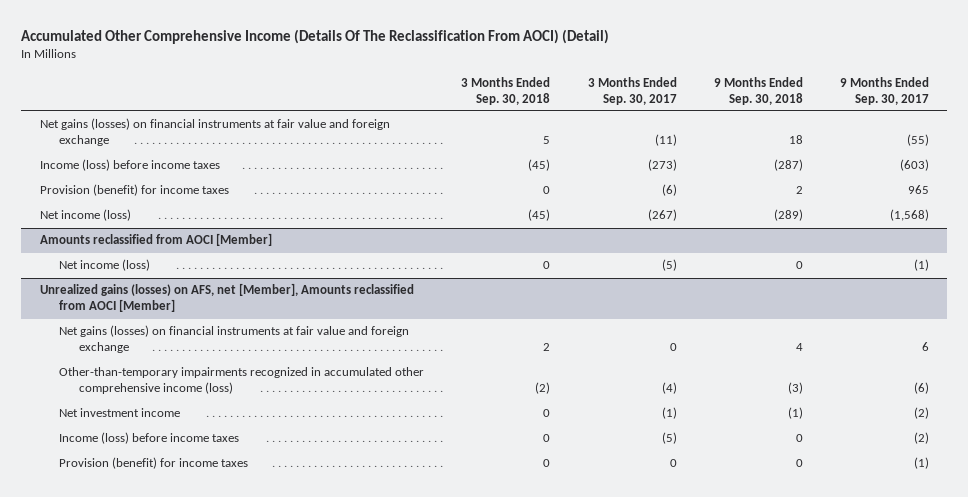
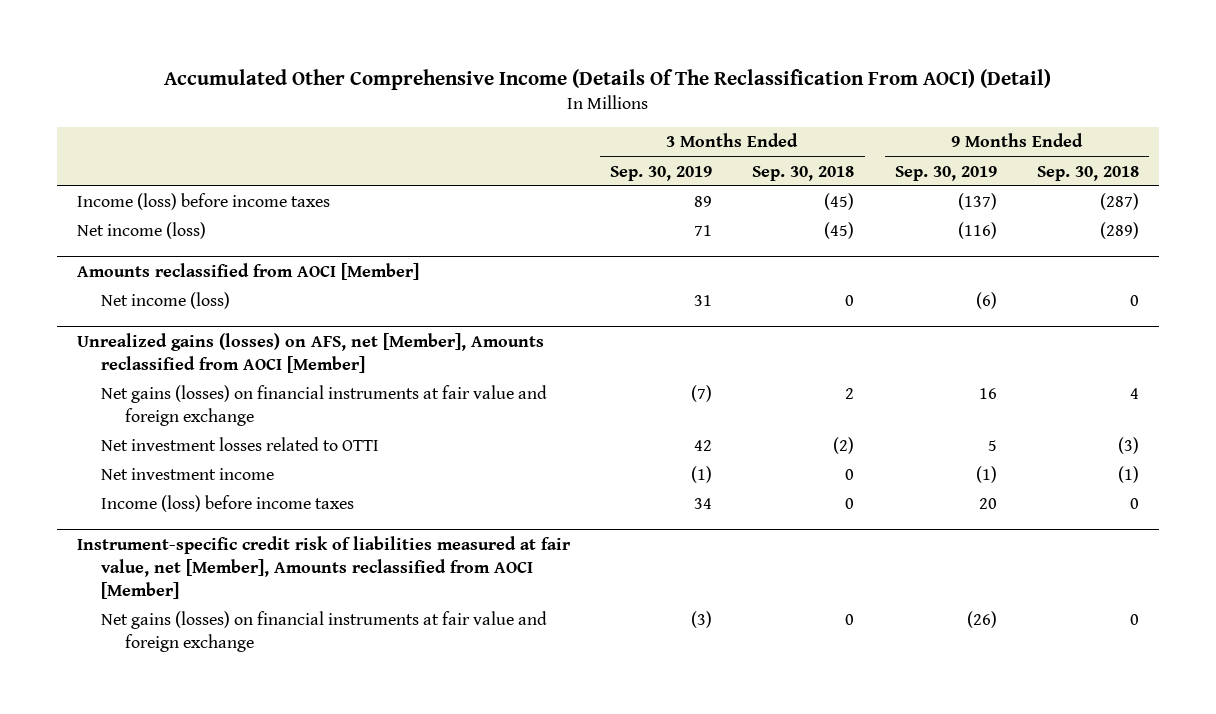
[587,76,677,105] 3 Months Ended Sep. 30, 2017 -> none
[839,76,929,105] 9 Months Ended Sep. 30, 2017 -> none
none -> [610,165,713,181] Sep. 30, 2019
none -> [894,165,997,181] Sep. 30, 2019
[39,118,390,147] Net gains (losses) on financial instruments at fair value and foreign exchange -> none
[39,184,229,197] Provision (benefit) for income taxes -> none
[59,367,425,395] Other-than-temporary impairments recognized in accumulated other comprehensive income (loss) -> [100,437,379,452] Net investment losses related to OTTI
[59,457,249,470] Provision (benefit) for income taxes -> none
none -> [76,535,571,599] Instrument-specific credit risk of liabilities measured at fair value, net [Member], Amounts reclassified from AOCI [Member]
none -> [100,611,547,653] Net gains (losses) on financial instruments at fair value and foreign exchange

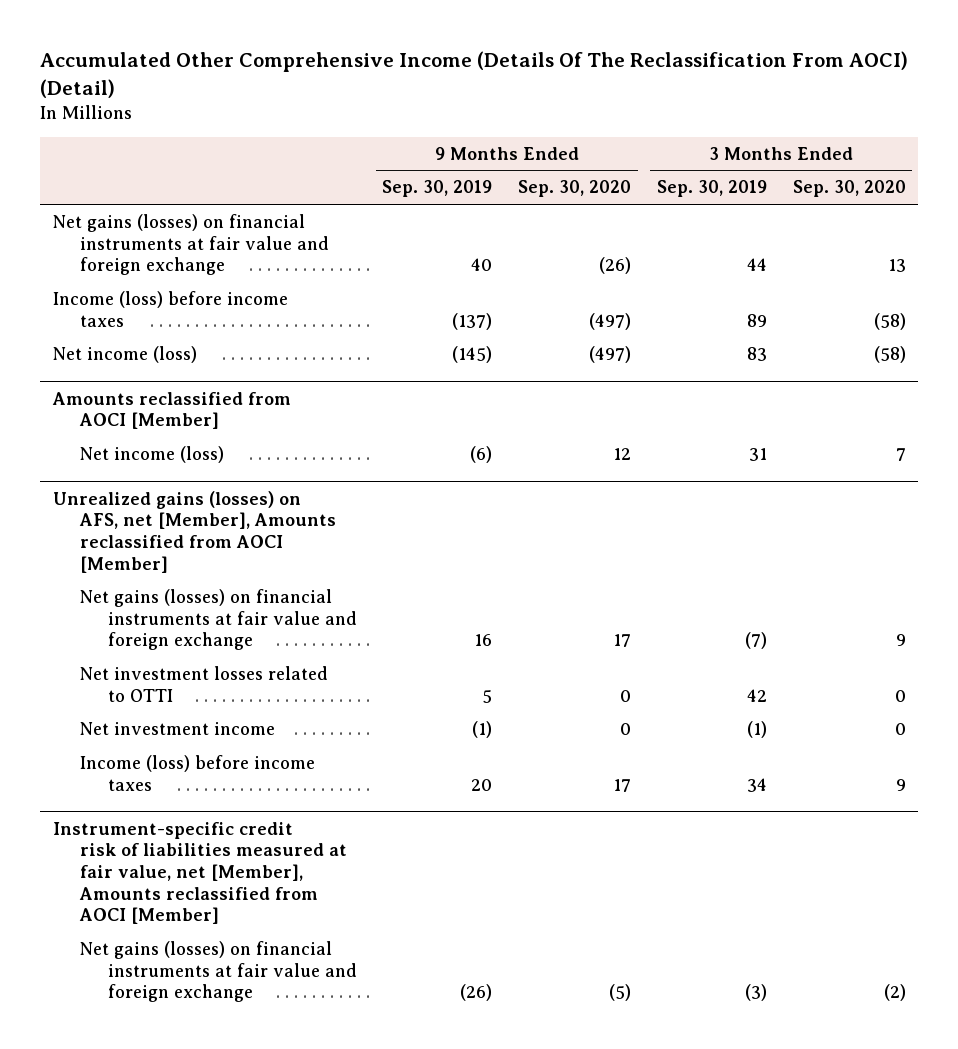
[752,165,855,181] Sep. 30, 2018 -> none
[1037,165,1140,181] Sep. 30, 2018 -> none
none -> [518,180,632,198] Sep. 30, 2020
none -> [792,180,906,198] Sep. 30, 2020
none -> [52,213,330,276] Net gains (losses) on financial instruments at fair value and foreign exchange
[694,225,713,237] 71 -> [746,346,767,361] 83
[957,222,997,240] (116) -> [452,345,493,363] (145)

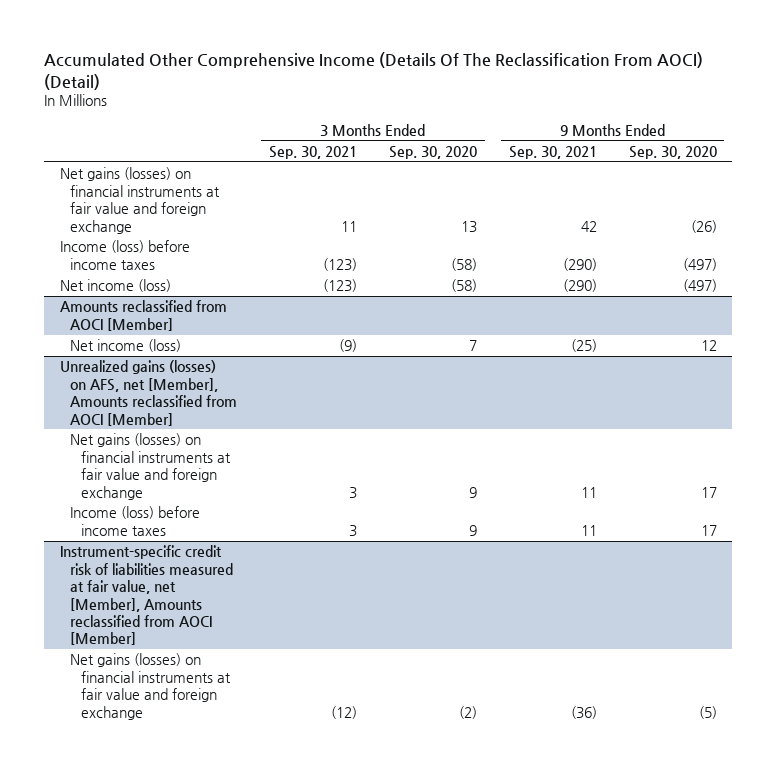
[382,180,493,198] Sep. 30, 2019 -> none
[656,180,767,198] Sep. 30, 2019 -> none
none -> [269,145,358,159] Sep. 30, 2021
none -> [508,145,597,159] Sep. 30, 2021
[80,665,329,702] Net investment losses related to OTTI -> none
[80,721,276,735] Net investment income -> none

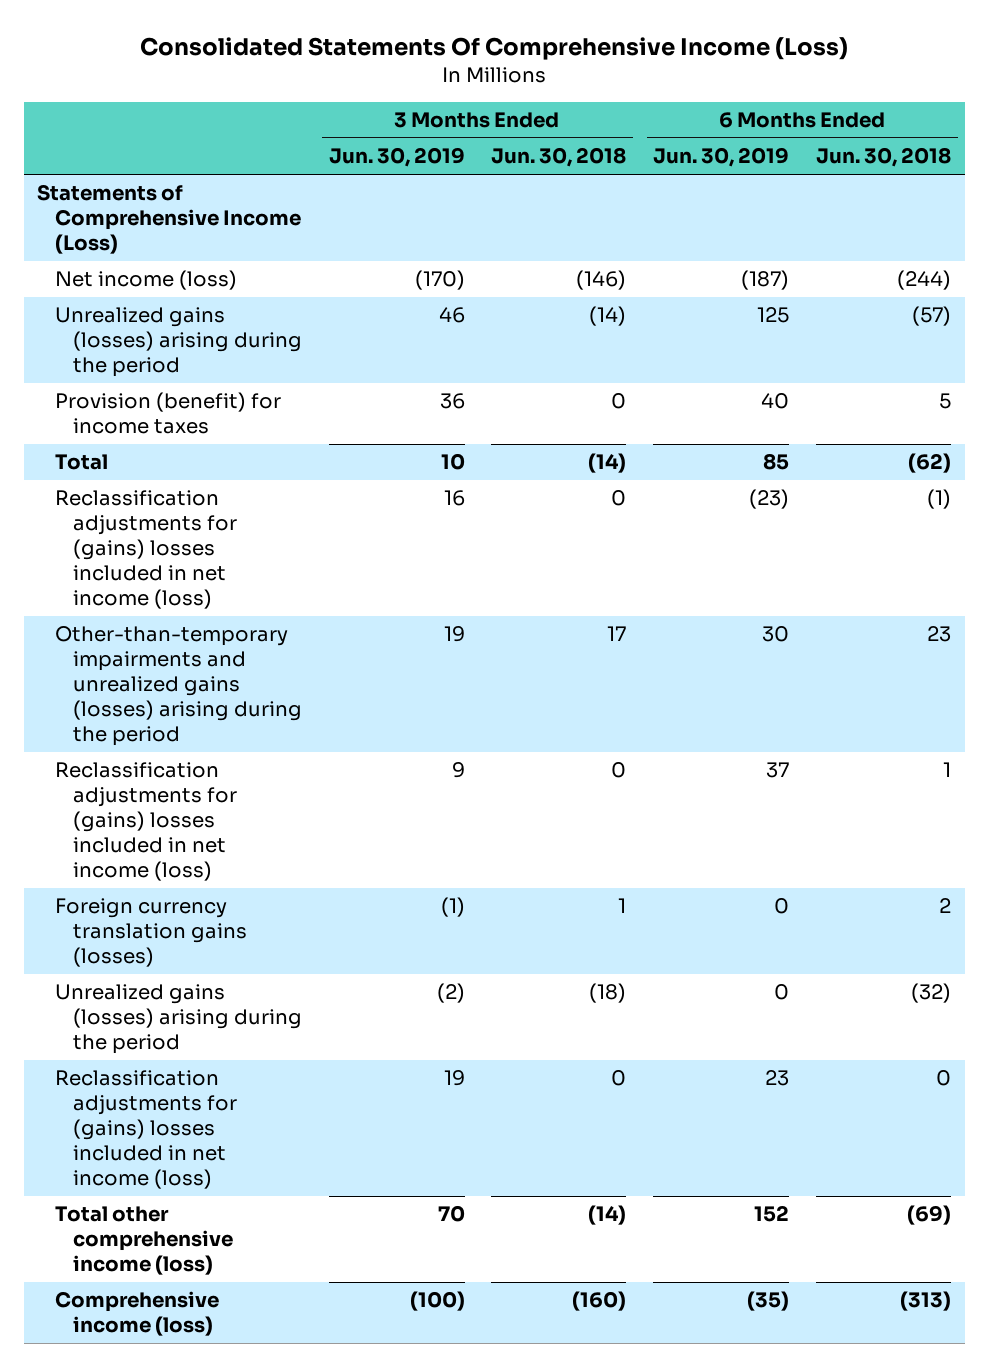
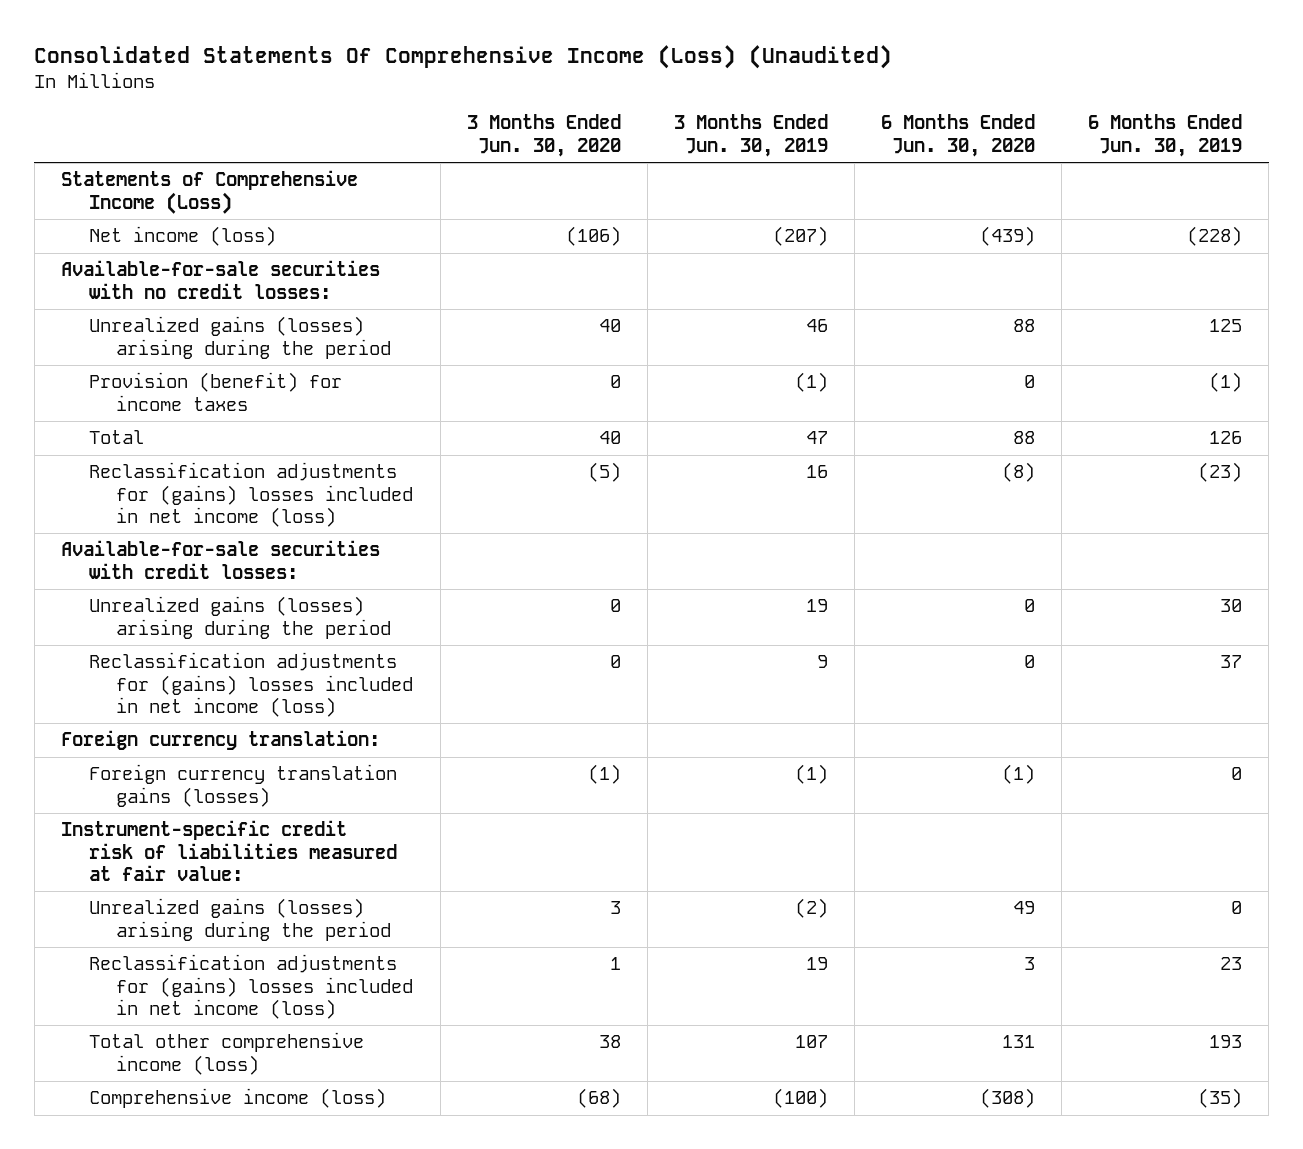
[140,36,849,60] Consolidated Statements Of Comprehensive Income (Loss) -> [34,44,893,69] Consolidated Statements Of Comprehensive Income (Loss) (Unaudited)
[491,147,627,168] Jun. 30, 2018 -> none
[816,147,952,168] Jun. 30, 2018 -> none
none -> [466,114,621,157] 3 Months Ended Jun. 30, 2020
none -> [881,114,1036,157] 6 Months Ended Jun. 30, 2020
[414,270,465,291] (170) -> [772,226,828,247] (207)
[741,270,790,291] (187) -> [1187,226,1243,247] (228)
none -> [60,260,380,299] Available-for-sale securities with no credit losses:
[439,393,465,410] 36 -> [794,372,828,393] (1)
[761,393,790,410] 40 -> [1209,372,1243,393] (1)
[440,453,465,471] 10 -> [805,431,828,445] 47
[763,453,790,471] 85 -> [1209,431,1243,445] 126
none -> [60,540,380,579] Available-for-sale securities with credit losses:
[55,626,302,746] Other-than-temporary impairments and unrealized gains (losses) arising during the period -> [88,596,392,639] Unrealized gains (losses) arising during the period
none -> [60,730,380,751] Foreign currency translation:
none -> [60,820,397,882] Instrument-specific credit risk of liabilities measured at fair value:
[437,1205,465,1223] 70 -> [794,1035,828,1049] 107
[754,1205,790,1223] 152 -> [1209,1035,1243,1049] 193

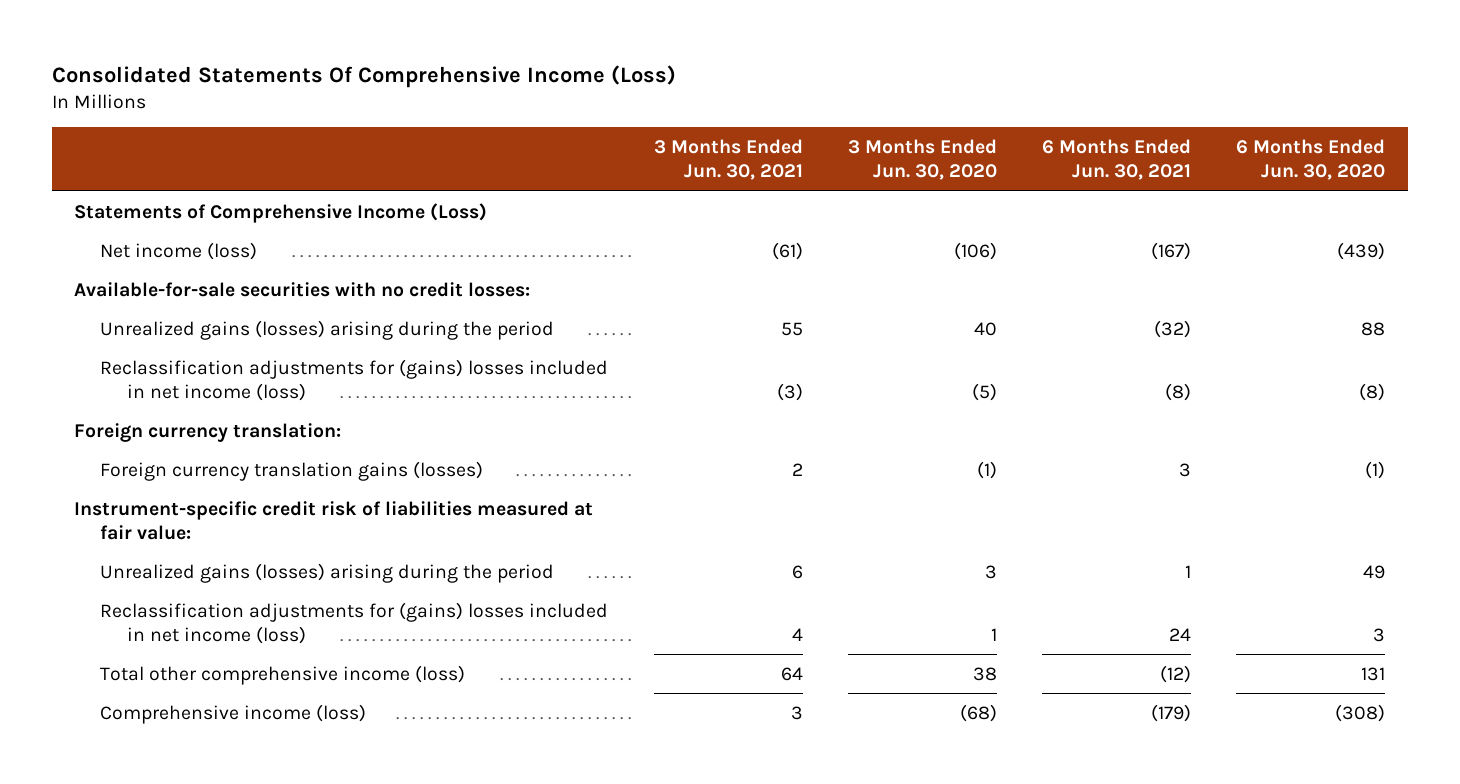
[34,44,893,69] Consolidated Statements Of Comprehensive Income (Loss) (Unaudited) -> [51,64,676,88] Consolidated Statements Of Comprehensive Income (Loss)
[673,114,828,157] 3 Months Ended Jun. 30, 2019 -> none
[1088,114,1243,157] 6 Months Ended Jun. 30, 2019 -> none
none -> [653,138,803,180] 3 Months Ended Jun. 30, 2021
none -> [1042,138,1192,180] 6 Months Ended Jun. 30, 2021
[88,372,342,411] Provision (benefit) for income taxes -> none
[88,430,144,445] Total -> none
[60,540,380,579] Available-for-sale securities with credit losses: -> none
[88,596,392,639] Unrealized gains (losses) arising during the period -> none
[88,652,414,718] Reclassification adjustments for (gains) losses included in net income (loss) -> none

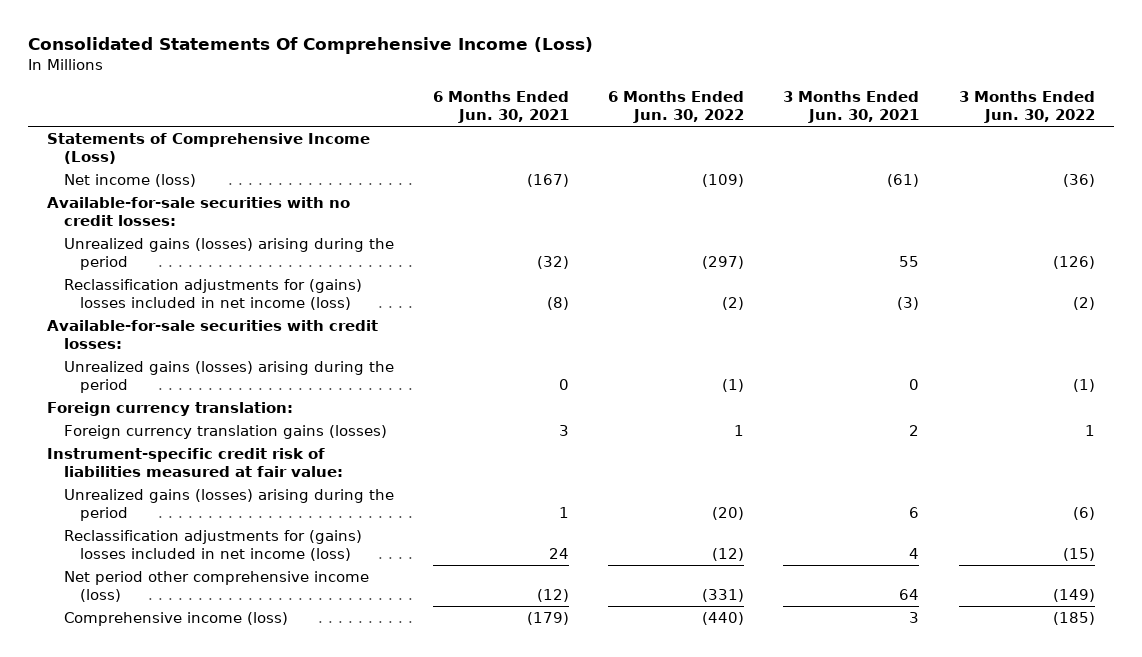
[847,138,997,180] 3 Months Ended Jun. 30, 2020 -> none
[1236,138,1386,180] 6 Months Ended Jun. 30, 2020 -> none
none -> [608,90,745,124] 6 Months Ended Jun. 30, 2022
none -> [958,90,1095,124] 3 Months Ended Jun. 30, 2022
none -> [47,319,379,350] Available-for-sale securities with credit losses:
none -> [63,360,394,394] Unrealized gains (losses) arising during the period
[100,664,466,685] Total other comprehensive income (loss) -> [63,570,369,603] Net period other comprehensive income (loss)

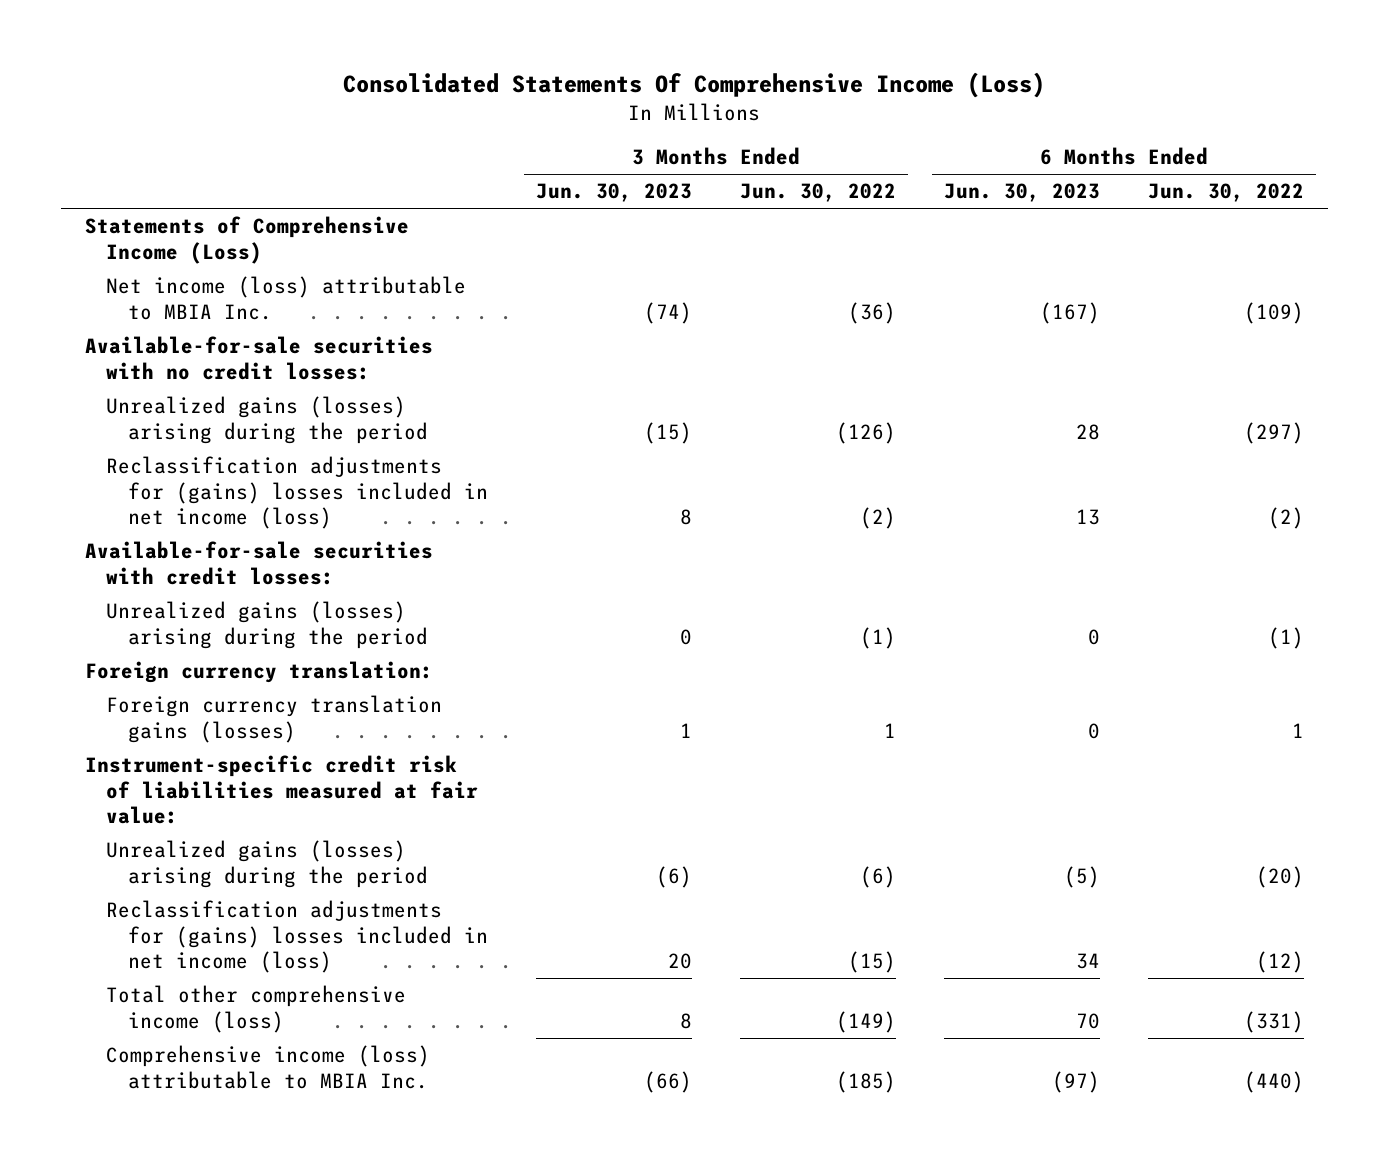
[432,90,569,124] 6 Months Ended Jun. 30, 2021 -> none
[783,90,920,124] 3 Months Ended Jun. 30, 2021 -> none
none -> [536,183,693,203] Jun. 30, 2023
none -> [943,183,1100,203] Jun. 30, 2023
[63,173,196,187] Net income (loss) -> [106,276,467,320] Net income (loss) attributable to MBIA Inc.
[63,570,369,603] Net period other comprehensive income (loss) -> [106,985,407,1033] Total other comprehensive income (loss)
[63,611,288,626] Comprehensive income (loss) -> [106,1045,431,1089] Comprehensive income (loss) attributable to MBIA Inc.

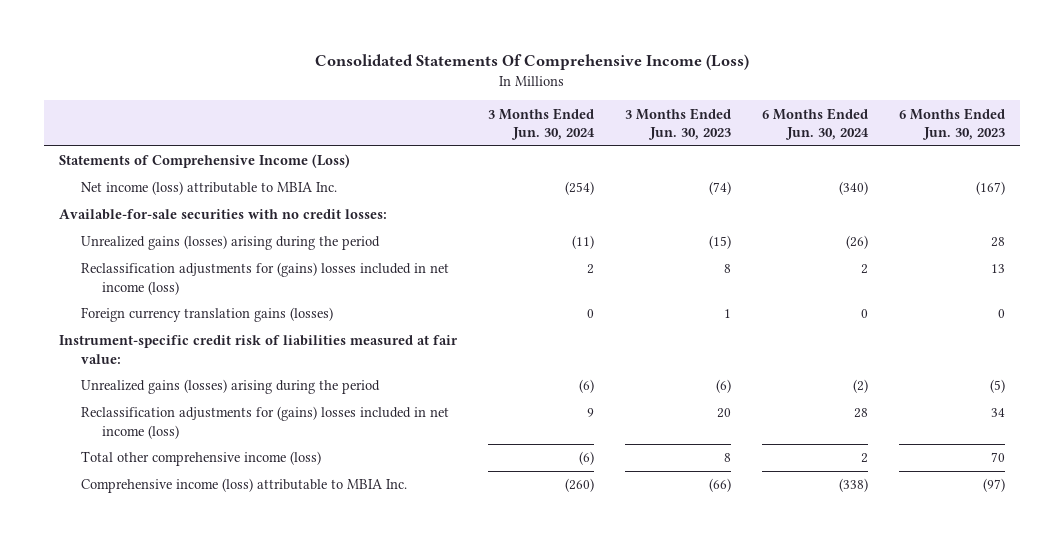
[740,183,897,203] Jun. 30, 2022 -> none
[1147,183,1304,203] Jun. 30, 2022 -> none
none -> [488,107,596,141] 3 Months Ended Jun. 30, 2024
none -> [761,107,869,141] 6 Months Ended Jun. 30, 2024
[84,541,433,585] Available-for-sale securities with credit losses: -> none
[106,601,429,649] Unrealized gains (losses) arising during the period -> none
[84,661,433,684] Foreign currency translation: -> none

